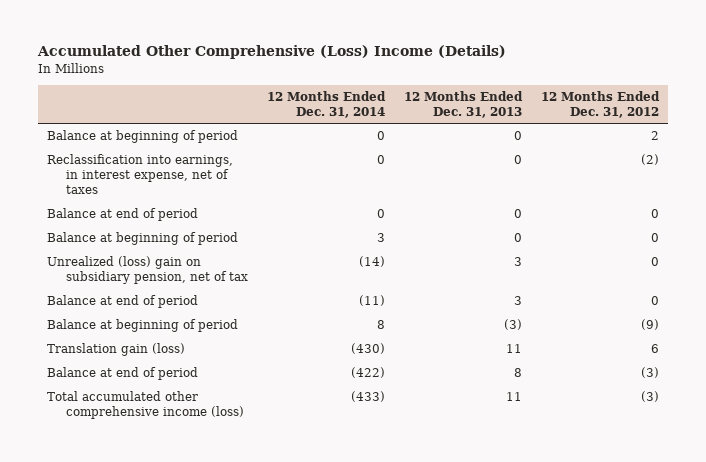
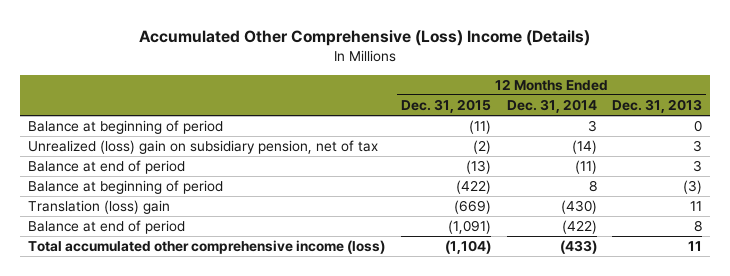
[540,90,660,118] 12 Months Ended Dec. 31, 2012 -> none
none -> [400,99,491,114] Dec. 31, 2015
[47,130,239,144] Balance at beginning of period -> none
[47,154,234,195] Reclassification into earnings, in interest expense, net of taxes -> none
[47,208,199,222] Balance at end of period -> none
[47,343,186,357] Translation gain (loss) -> [27,200,170,215] Translation (loss) gain

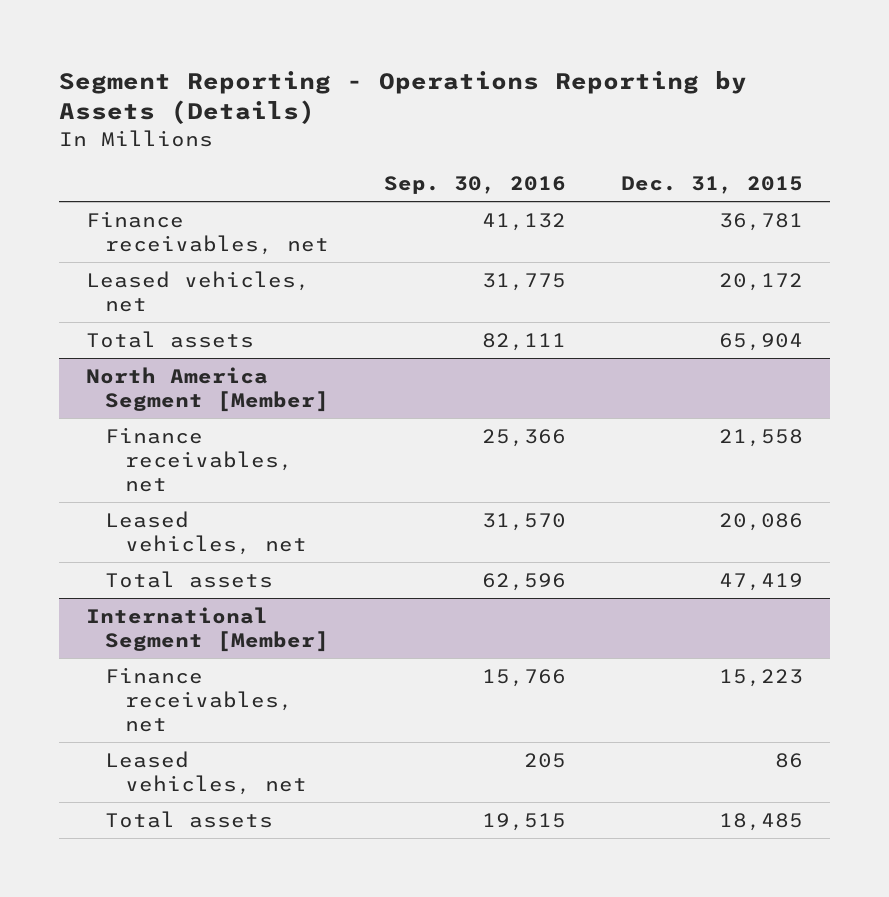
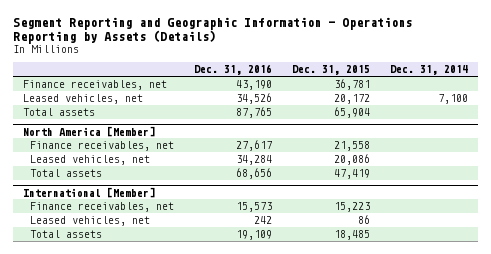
[58,70,747,125] Segment Reporting - Operations Reporting by Assets (Details) -> [13,17,413,45] Segment Reporting and Geographic Information - Operations Reporting by Assets (Details)
[384,176,567,195] Sep. 30, 2016 -> none
none -> [194,64,273,76] Dec. 31, 2016
none -> [389,65,468,76] Dec. 31, 2014
[85,366,330,413] North America Segment [Member] -> [23,125,156,137] North America [Member]
[85,606,330,653] International Segment [Member] -> [23,186,156,198] International [Member]

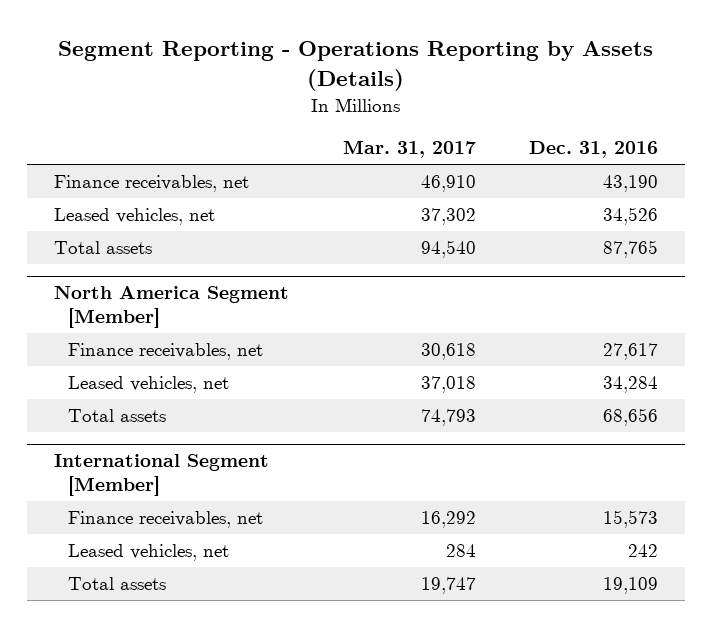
[13,17,413,45] Segment Reporting and Geographic Information - Operations Reporting by Assets (Details) -> [58,41,654,92] Segment Reporting - Operations Reporting by Assets (Details)
[292,65,371,76] Dec. 31, 2015 -> none
[389,65,468,76] Dec. 31, 2014 -> none
none -> [342,140,476,159] Mar. 31, 2017
[23,125,156,137] North America [Member] -> [53,286,289,329] North America Segment [Member]
[23,186,156,198] International [Member] -> [53,454,269,497] International Segment [Member]

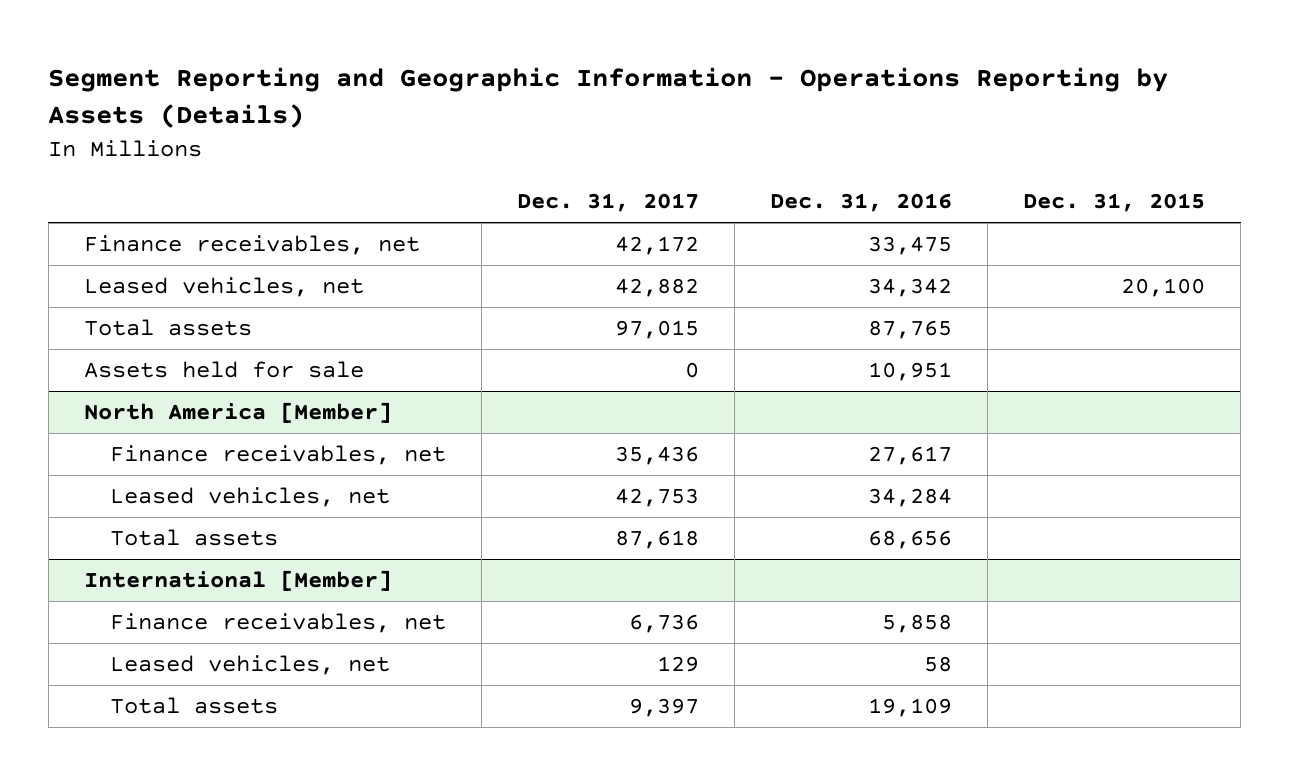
[58,41,654,92] Segment Reporting - Operations Reporting by Assets (Details) -> [48,66,1169,129] Segment Reporting and Geographic Information - Operations Reporting by Assets (Details)
[342,140,476,159] Mar. 31, 2017 -> none
none -> [517,193,700,213] Dec. 31, 2017
none -> [1023,193,1206,213] Dec. 31, 2015
[603,175,659,193] 43,190 -> [868,236,953,256] 33,475
[603,207,659,226] 34,526 -> [868,278,953,298] 34,342
none -> [83,361,364,379] Assets held for sale
[53,286,289,329] North America Segment [Member] -> [83,402,392,424] North America [Member]
[53,454,269,497] International Segment [Member] -> [83,570,392,592] International [Member]
[603,510,659,529] 15,573 -> [882,614,953,634] 5,858
[628,544,659,558] 242 -> [924,656,953,673] 58

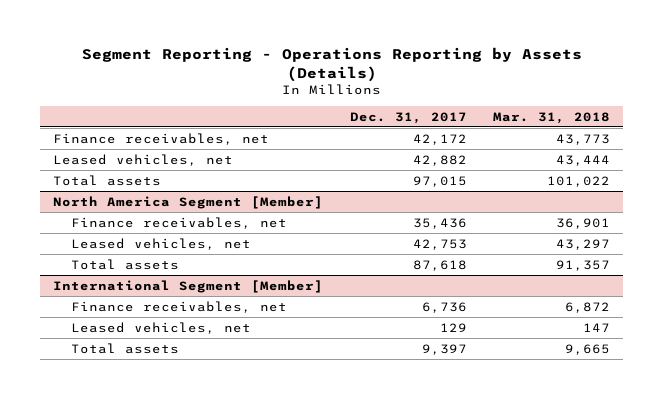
[48,66,1169,129] Segment Reporting and Geographic Information - Operations Reporting by Assets (Details) -> [81,46,582,82] Segment Reporting - Operations Reporting by Assets (Details)
[770,193,953,213] Dec. 31, 2016 -> none
[1023,193,1206,213] Dec. 31, 2015 -> none
none -> [492,111,610,124] Mar. 31, 2018
[83,361,364,379] Assets held for sale -> none
[83,402,392,424] North America [Member] -> [53,195,324,209] North America Segment [Member]
[83,570,392,592] International [Member] -> [53,279,324,293] International Segment [Member]

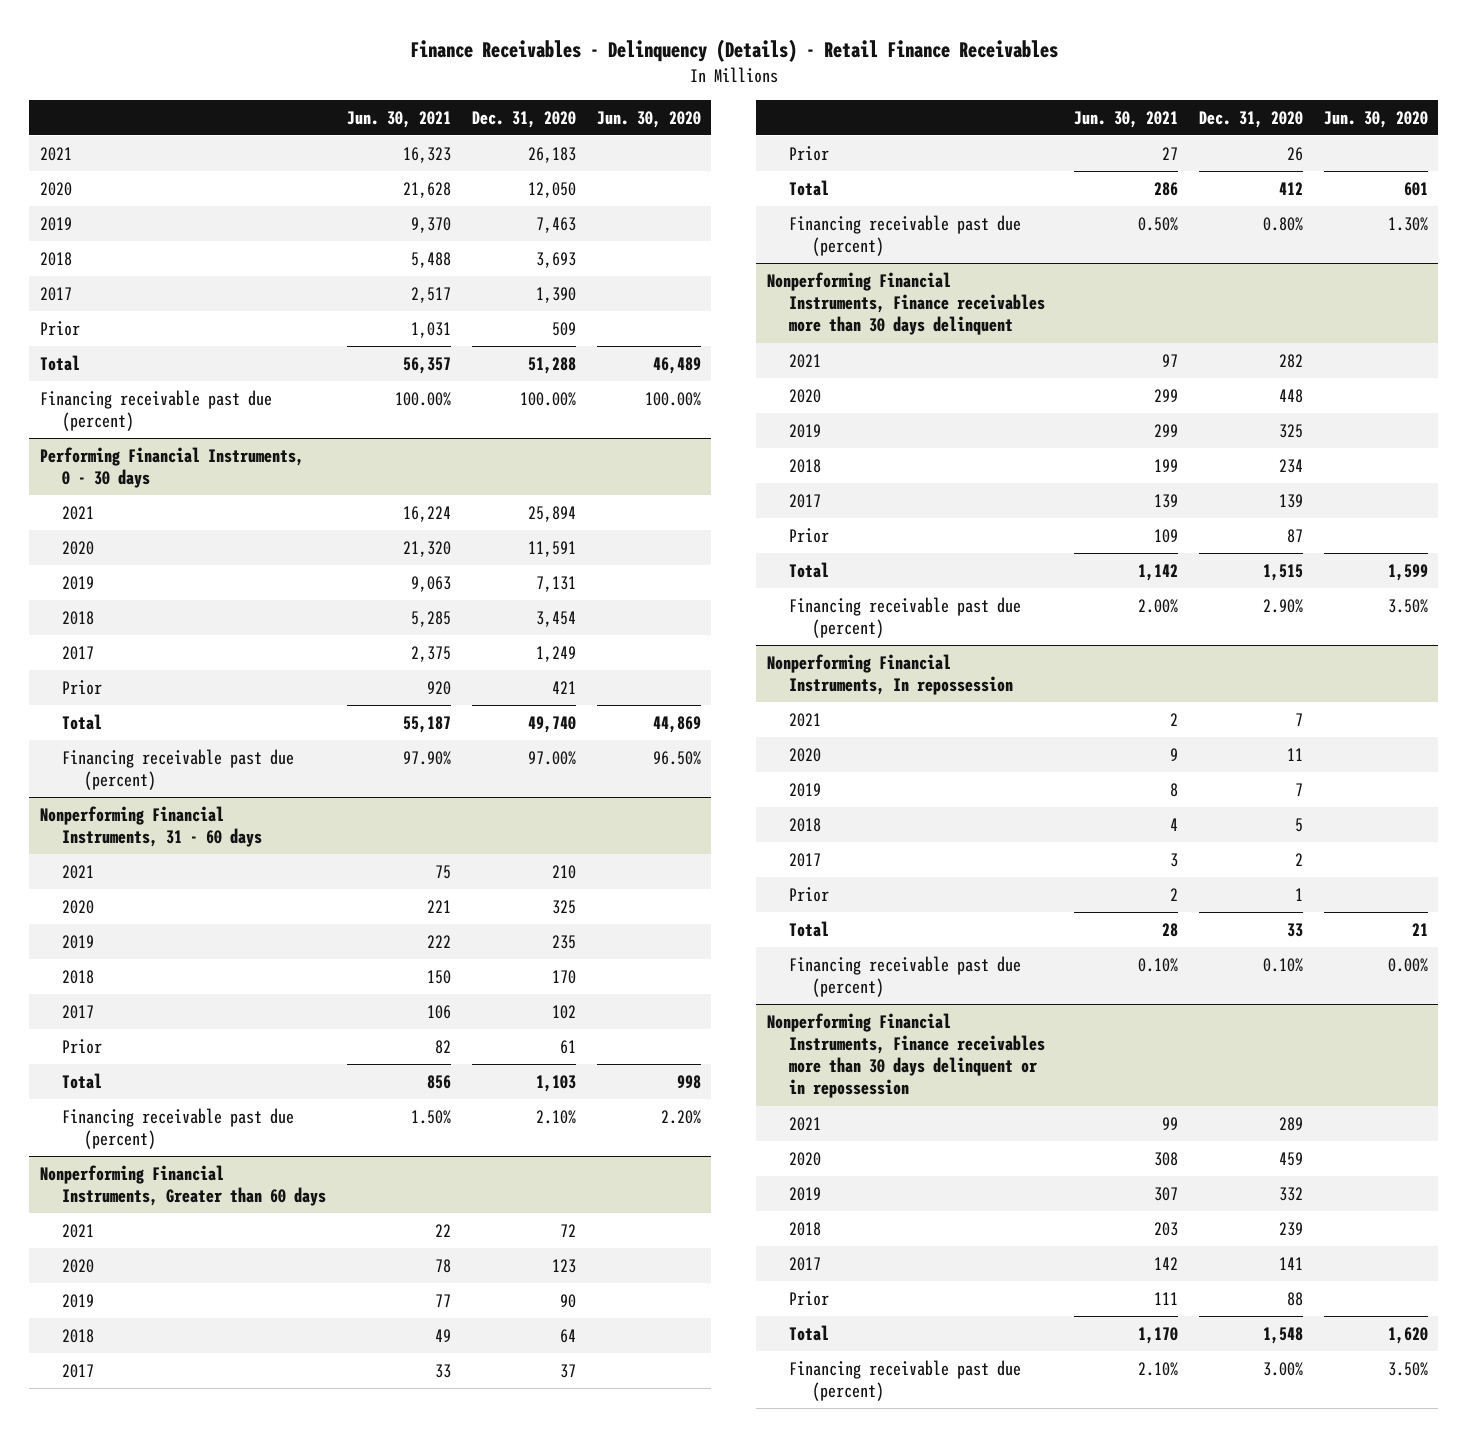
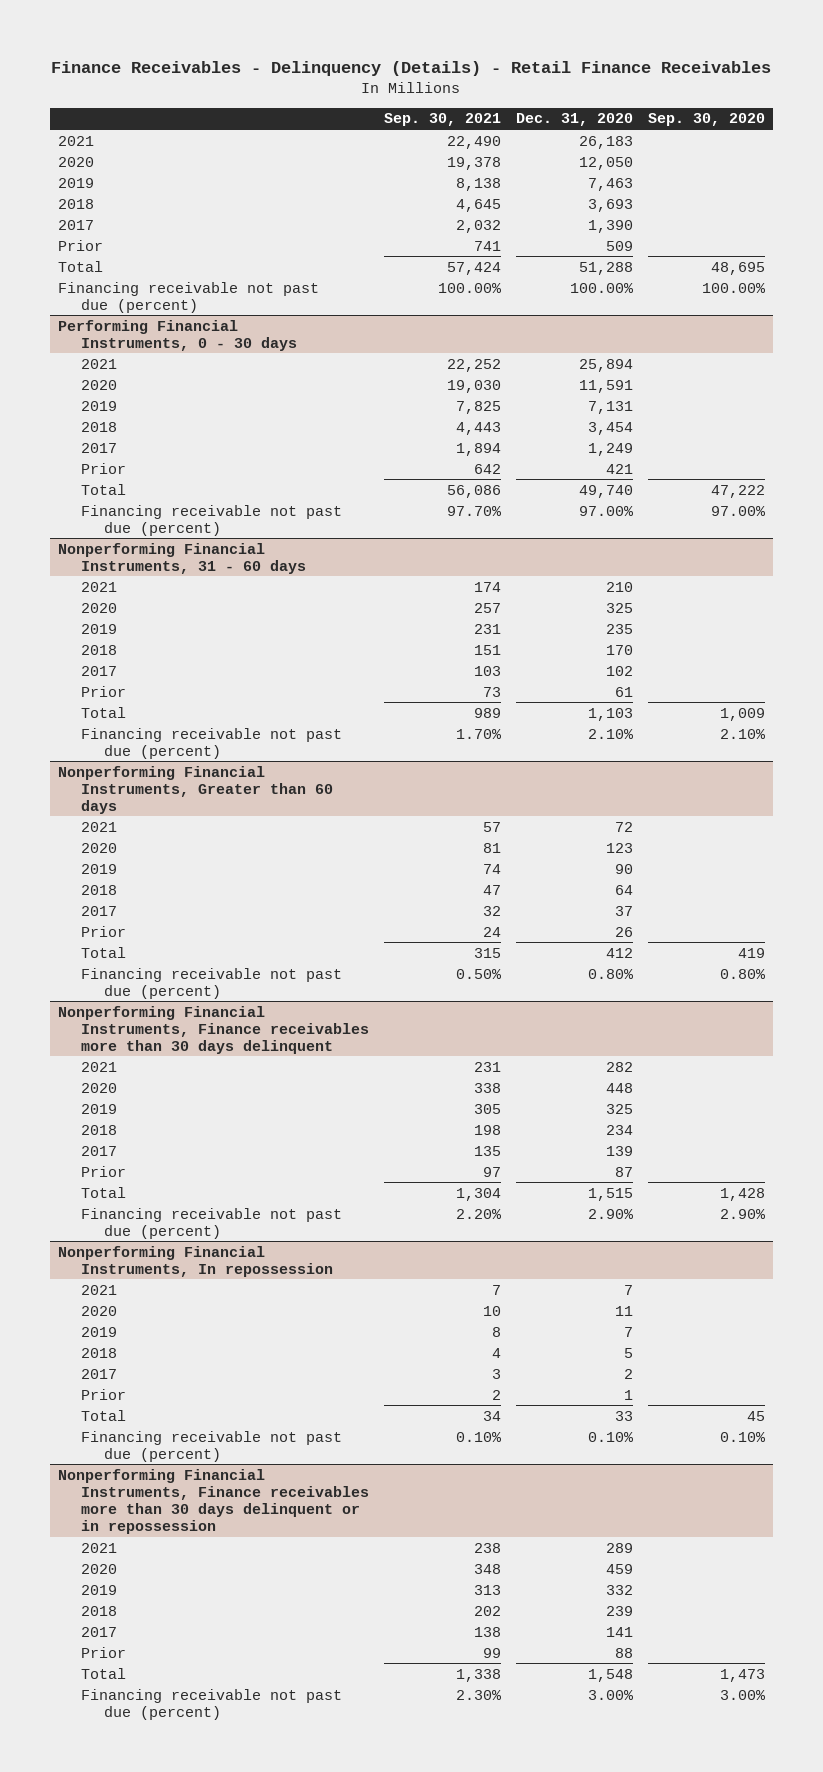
[346,110,451,128] Jun. 30, 2021 -> none
[596,110,701,128] Jun. 30, 2020 -> none
none -> [383,113,501,127] Sep. 30, 2021
none -> [648,113,766,127] Sep. 30, 2020
[39,389,272,432] Financing receivable past due (percent) -> [57,281,319,313] Financing receivable not past due (percent)
[62,748,295,791] Financing receivable past due (percent) -> [80,504,342,536] Financing receivable not past due (percent)
[62,1107,295,1150] Financing receivable past due (percent) -> [80,727,342,759] Financing receivable not past due (percent)
[789,214,1022,257] Financing receivable past due (percent) -> [80,967,342,999] Financing receivable not past due (percent)
[789,596,1022,639] Financing receivable past due (percent) -> [80,1207,342,1239] Financing receivable not past due (percent)
[789,955,1022,998] Financing receivable past due (percent) -> [80,1430,342,1462] Financing receivable not past due (percent)
[789,1359,1022,1402] Financing receivable past due (percent) -> [80,1688,342,1720] Financing receivable not past due (percent)

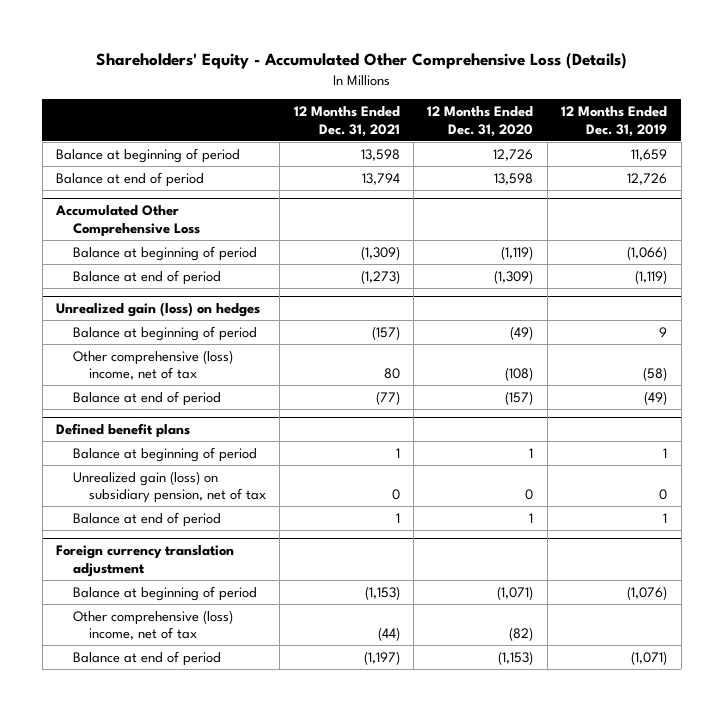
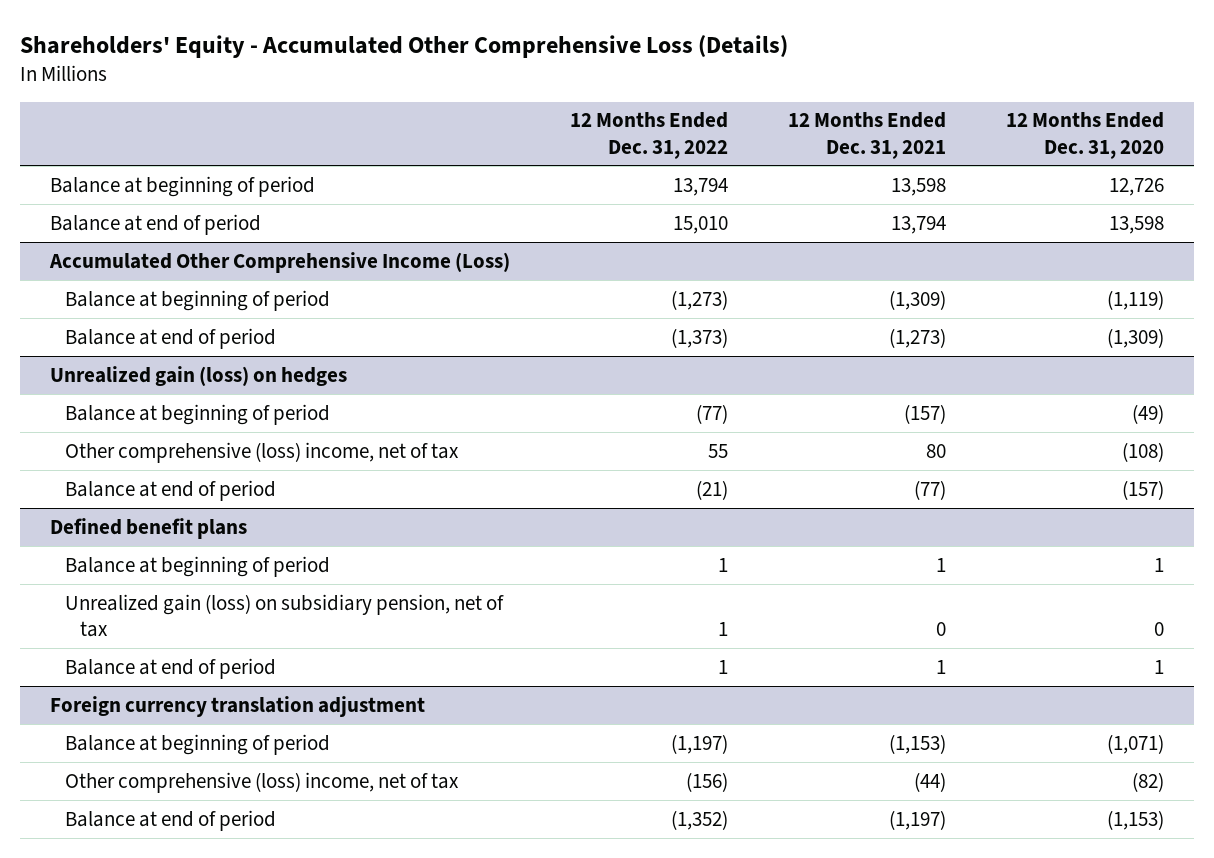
[561,106,668,137] 12 Months Ended Dec. 31, 2019 -> none
none -> [570,112,729,159] 12 Months Ended Dec. 31, 2022
[55,205,200,237] Accumulated Other Comprehensive Loss -> [49,251,511,273] Accumulated Other Comprehensive Income (Loss)

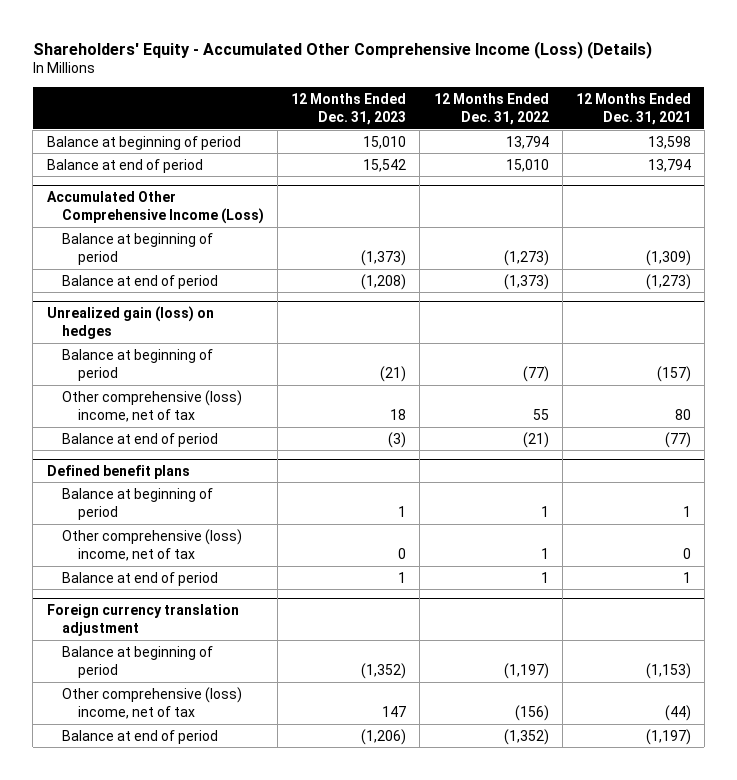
[20,34,789,58] Shareholders' Equity - Accumulated Other Comprehensive Loss (Details) -> [32,40,652,59] Shareholders' Equity - Accumulated Other Comprehensive Income (Loss) (Details)
[1006,112,1165,159] 12 Months Ended Dec. 31, 2020 -> none
none -> [291,93,407,126] 12 Months Ended Dec. 31, 2023
[64,593,504,637] Unrealized gain (loss) on subsidiary pension, net of tax -> none
none -> [62,528,243,561] Other comprehensive (loss) income, net of tax

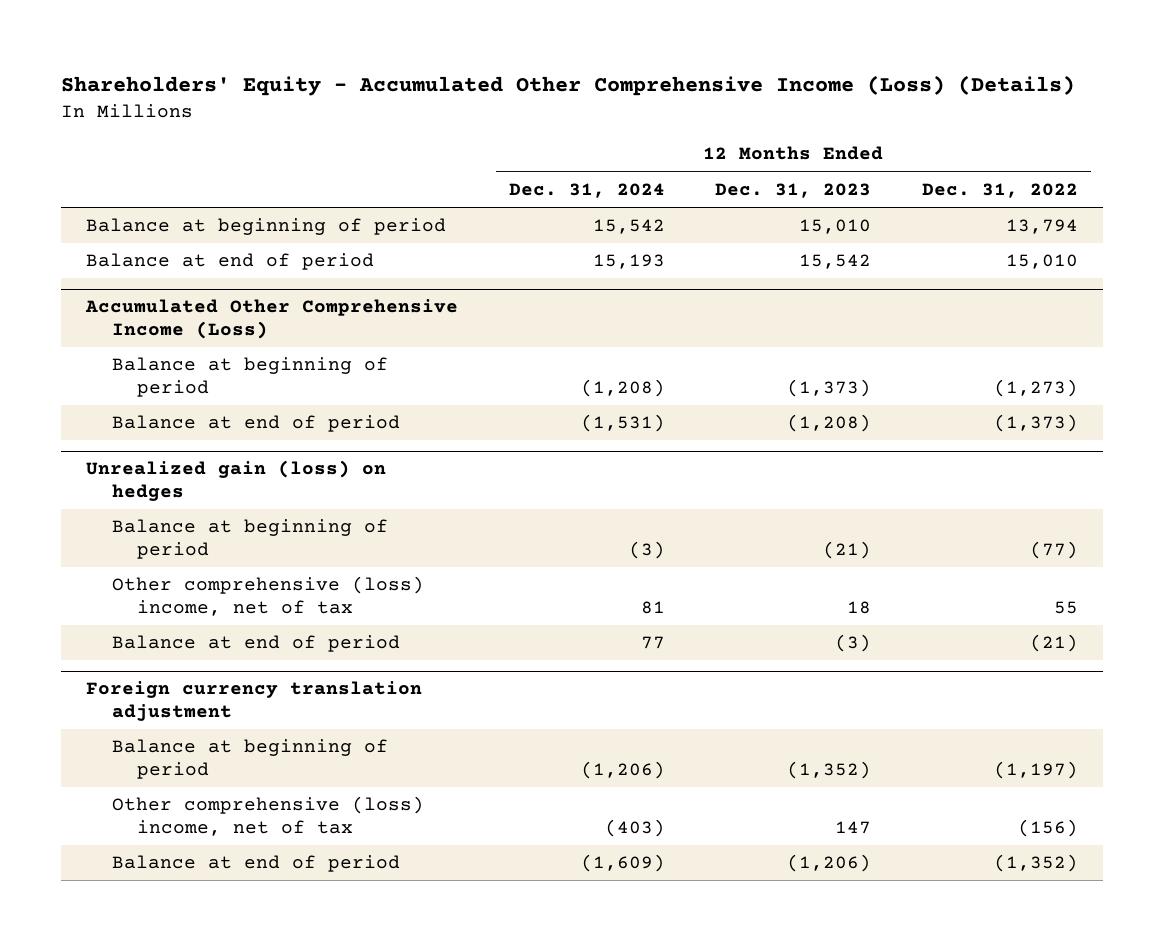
[575,93,691,126] 12 Months Ended Dec. 31, 2021 -> none
none -> [508,182,665,198] Dec. 31, 2024
[46,464,190,479] Defined benefit plans -> none
[62,487,214,520] Balance at beginning of period -> none
[62,528,243,561] Other comprehensive (loss) income, net of tax -> none
[62,571,219,586] Balance at end of period -> none

